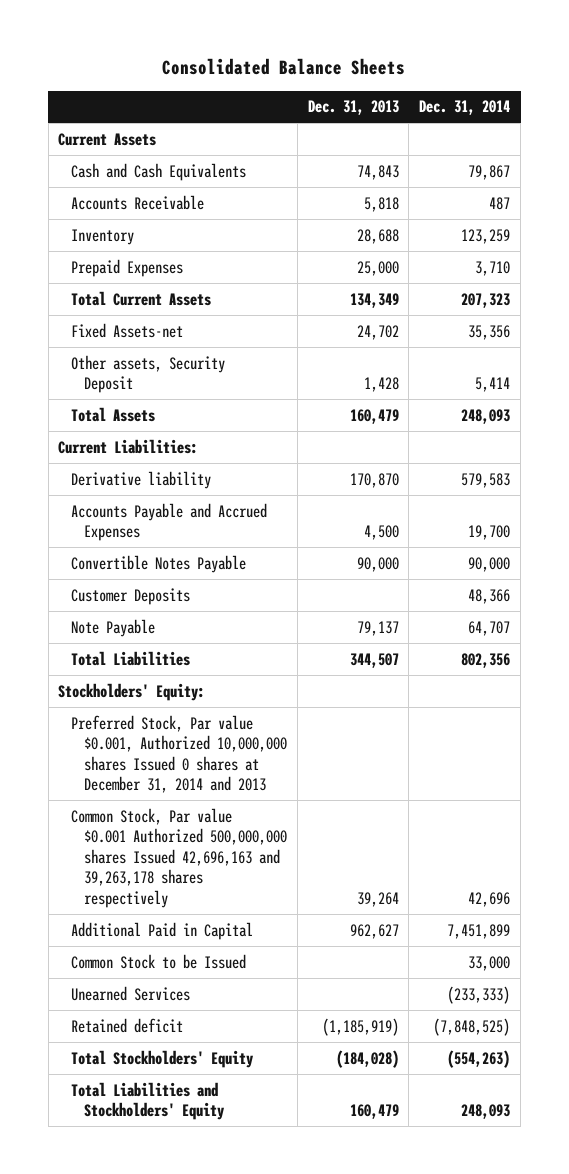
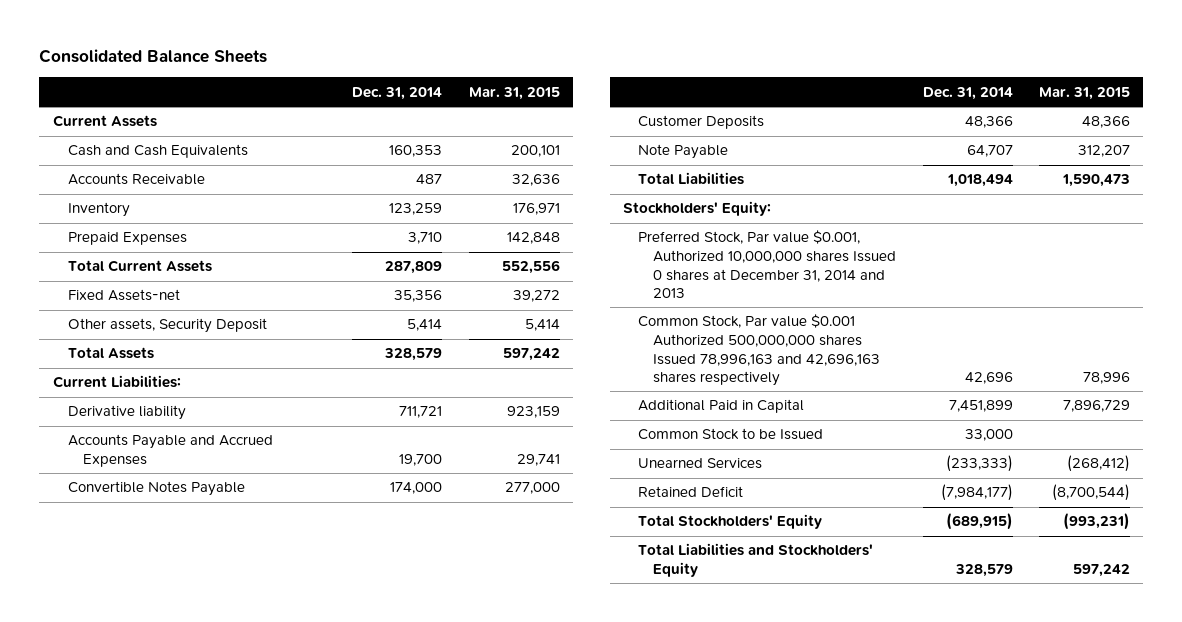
[307,100,399,116] Dec. 31, 2013 -> none
none -> [468,86,560,100] Mar. 31, 2015
[468,164,511,180] 79,867 -> [389,145,443,158] 160,353
[461,292,511,308] 207,323 -> [385,261,443,275] 287,809
[461,408,511,424] 248,093 -> [384,348,443,362] 328,579
[461,472,511,488] 579,583 -> [399,406,443,419] 711,721
[468,556,511,572] 90,000 -> [390,482,443,495] 174,000
[461,652,511,668] 802,356 -> [946,174,1013,188] 1,018,494
[71,807,287,908] Common Stock, Par value $0.001 Authorized 500,000,000 shares Issued 42,696,163 and 39,263,178 shares respectively -> [638,314,881,387] Common Stock, Par value $0.001 Authorized 500,000,000 shares Issued 78,996,163 and 42,696,163 shares respectively
[71,1017,184,1033] Retained deficit -> [638,486,744,498] Retained Deficit
[433,1017,511,1036] (7,848,525) -> [940,484,1013,502] (7,984,177)
[447,1049,511,1068] (554,263) -> [945,513,1013,531] (689,915)
[461,1104,511,1120] 248,093 -> [954,563,1013,577] 328,579

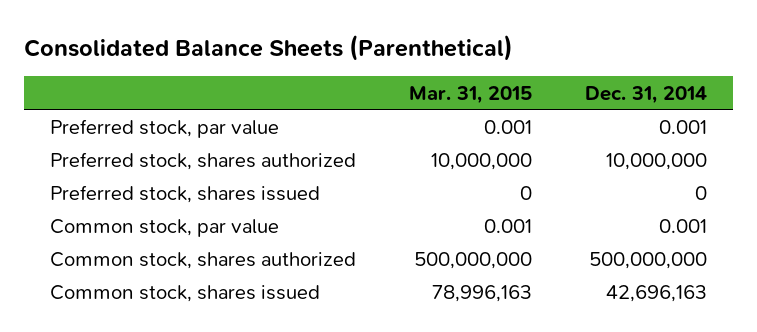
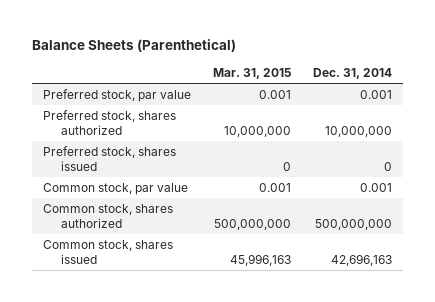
[23,34,513,61] Consolidated Balance Sheets (Parenthetical) -> [31,39,236,53] Balance Sheets (Parenthetical)
[431,284,532,302] 78,996,163 -> [230,254,292,267] 45,996,163

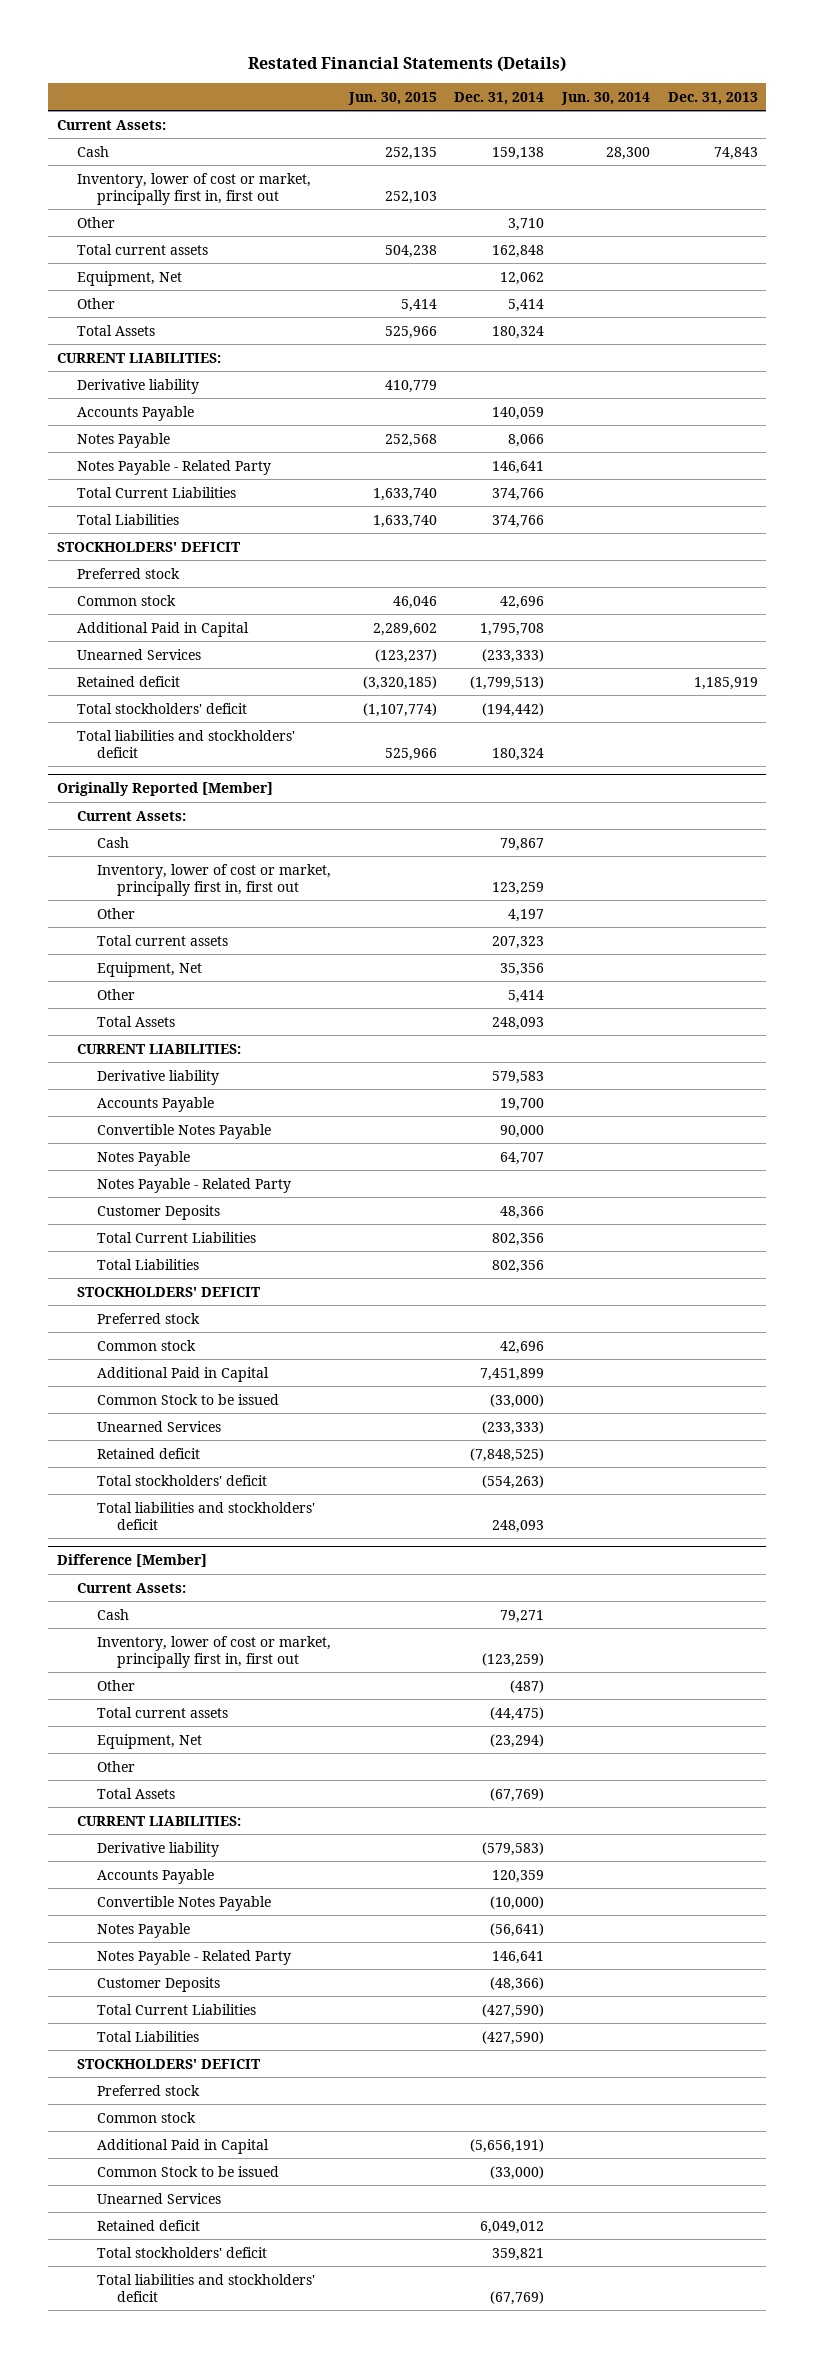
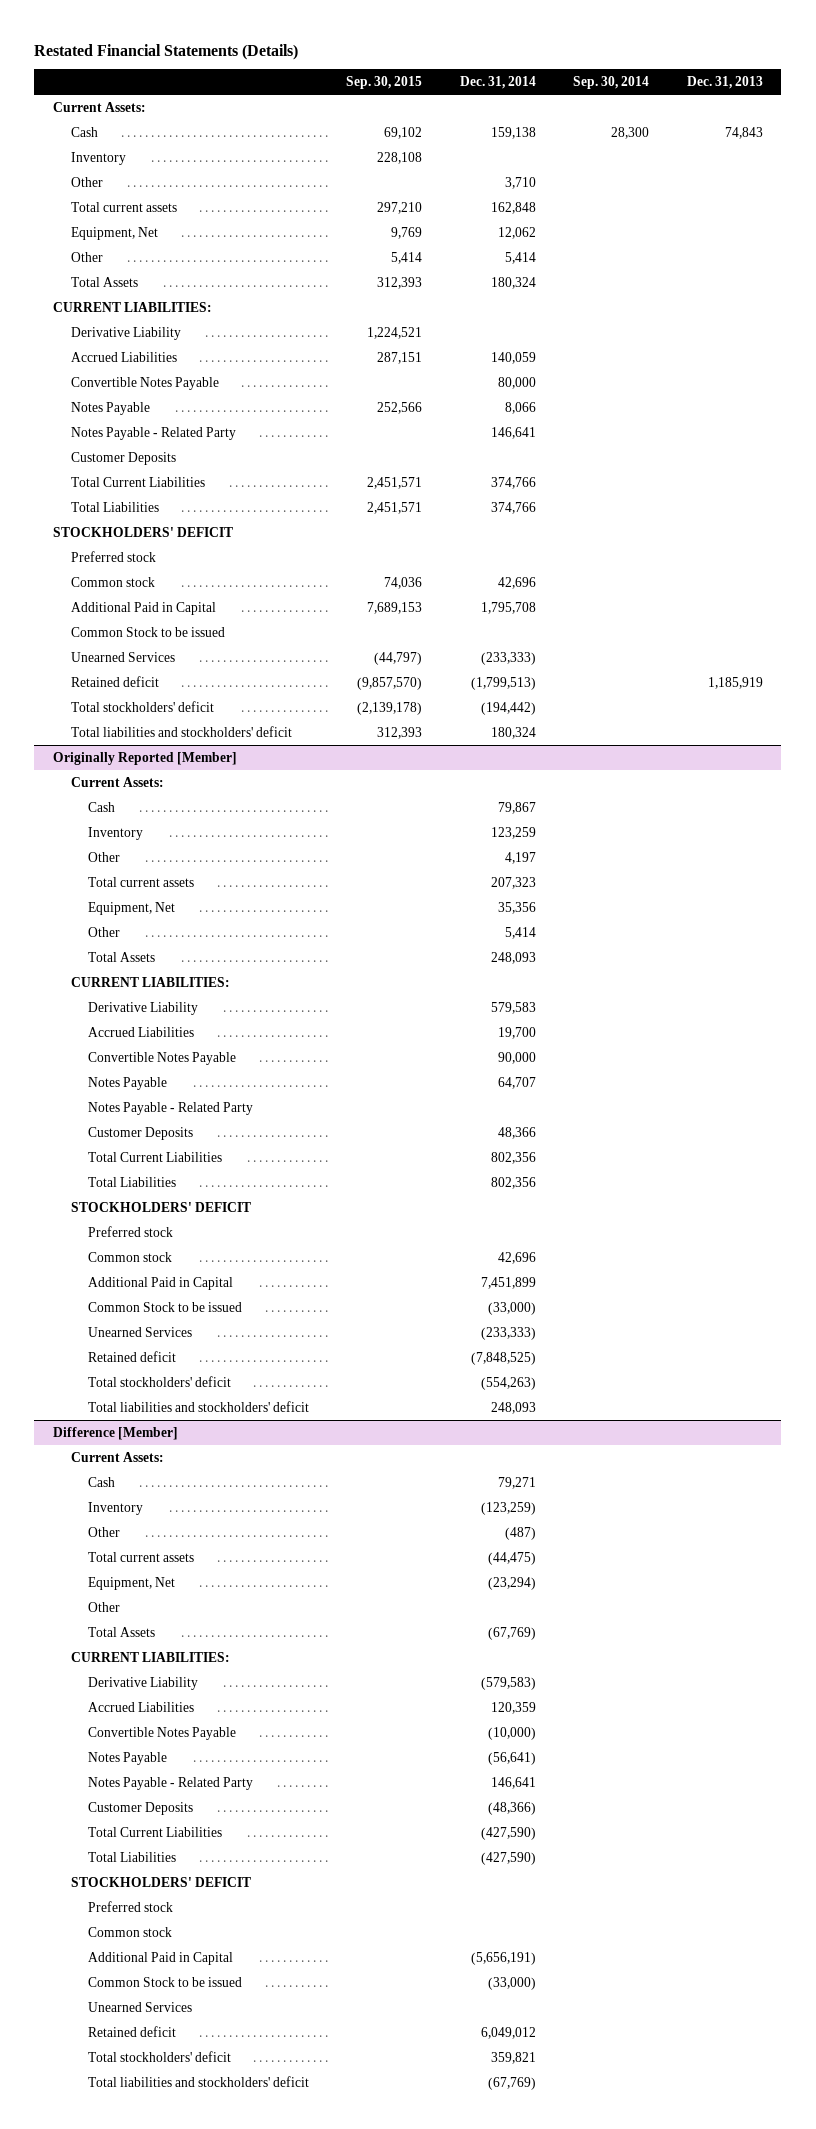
[347,91,437,105] Jun. 30, 2015 -> none
[560,91,650,105] Jun. 30, 2014 -> none
none -> [346,76,423,90] Sep. 30, 2015
none -> [573,76,650,90] Sep. 30, 2014
[76,172,311,205] Inventory, lower of cost or market, principally first in, first out -> [70,151,126,165] Inventory
[76,378,199,394] Derivative liability -> [70,326,181,340] Derivative Liability
[76,405,194,421] Accounts Payable -> [70,351,177,362] Accrued Liabilities
none -> [70,376,219,390] Convertible Notes Payable
none -> [70,451,176,465] Customer Deposits
none -> [70,626,225,637] Common Stock to be issued
[97,863,332,896] Inventory, lower of cost or market, principally first in, first out -> [87,826,143,840] Inventory
[97,1069,220,1085] Derivative liability -> [87,1001,198,1015] Derivative Liability
[97,1096,215,1112] Accounts Payable -> [87,1026,194,1037] Accrued Liabilities
[97,1635,332,1668] Inventory, lower of cost or market, principally first in, first out -> [87,1501,143,1515] Inventory
[97,1841,220,1857] Derivative liability -> [87,1676,198,1690] Derivative Liability
[97,1868,215,1884] Accounts Payable -> [87,1701,194,1712] Accrued Liabilities

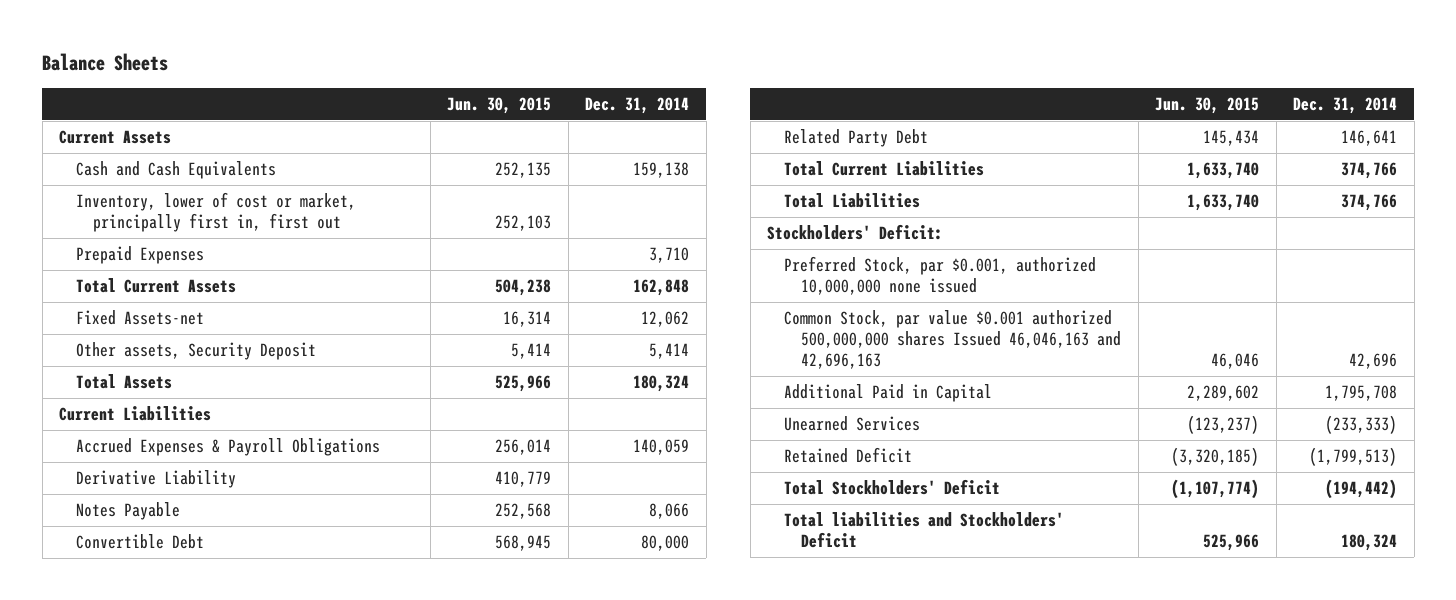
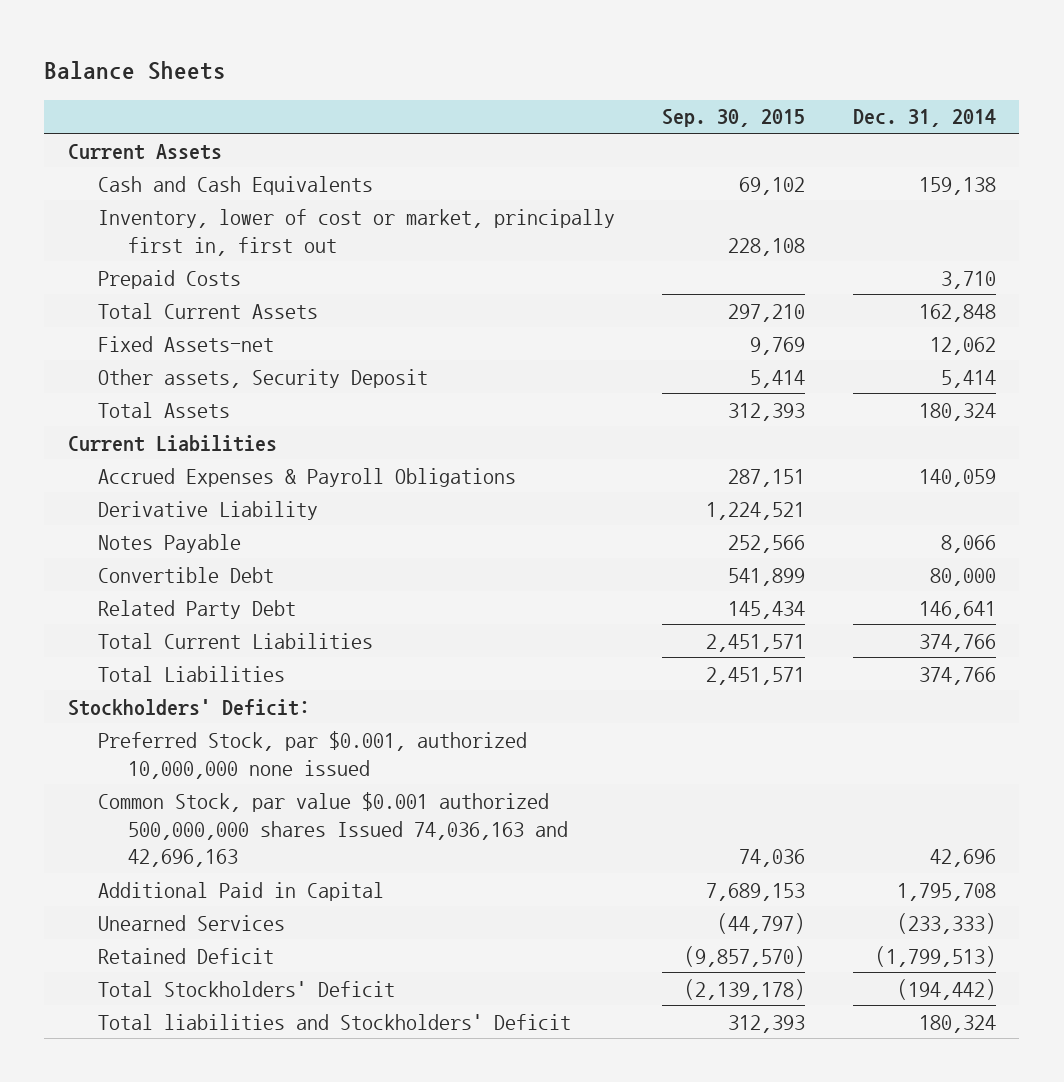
[447,96,552,114] Jun. 30, 2015 -> none
none -> [662,109,806,128] Sep. 30, 2015
[76,246,205,265] Prepaid Expenses -> [97,269,241,289] Prepaid Costs
[784,310,1122,370] Common Stock, par value $0.001 authorized 500,000,000 shares Issued 46,046,163 and 42,696,163 -> [97,791,568,868] Common Stock, par value $0.001 authorized 500,000,000 shares Issued 74,036,163 and 42,696,163

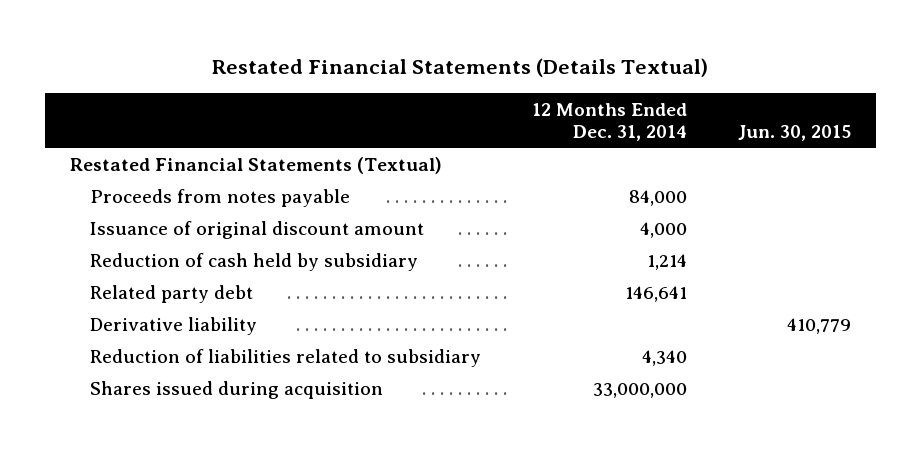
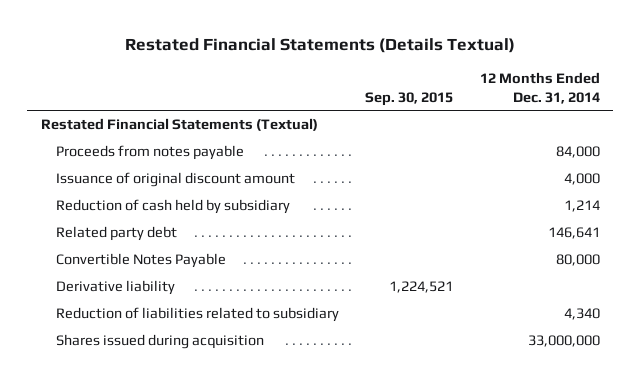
[737,124,851,141] Jun. 30, 2015 -> none
none -> [365,91,454,106] Sep. 30, 2015
none -> [55,253,226,269] Convertible Notes Payable

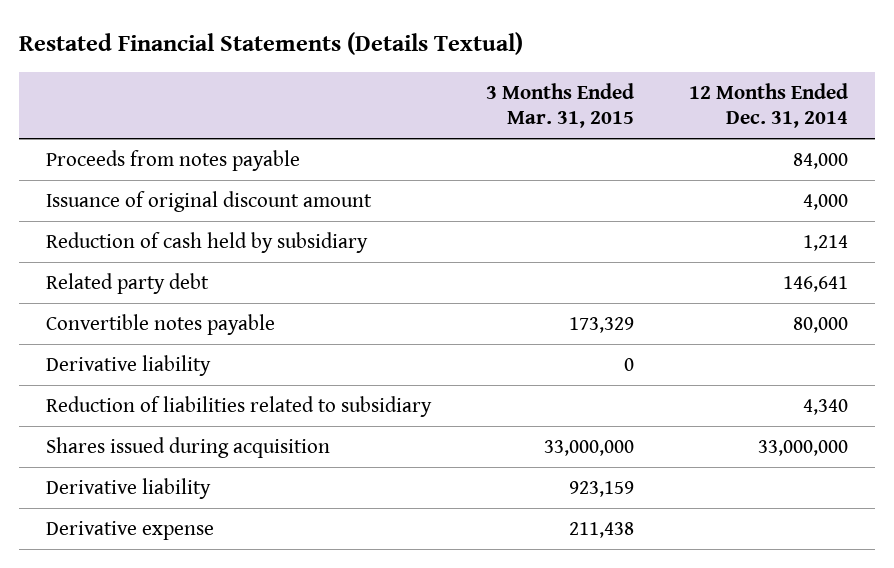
[365,91,454,106] Sep. 30, 2015 -> none
none -> [485,83,634,129] 3 Months Ended Mar. 31, 2015
[40,118,318,132] Restated Financial Statements (Textual) -> none
[55,253,226,269] Convertible Notes Payable -> [46,314,276,336] Convertible notes payable
none -> [46,478,212,500] Derivative liability
none -> [46,521,215,541] Derivative expense

